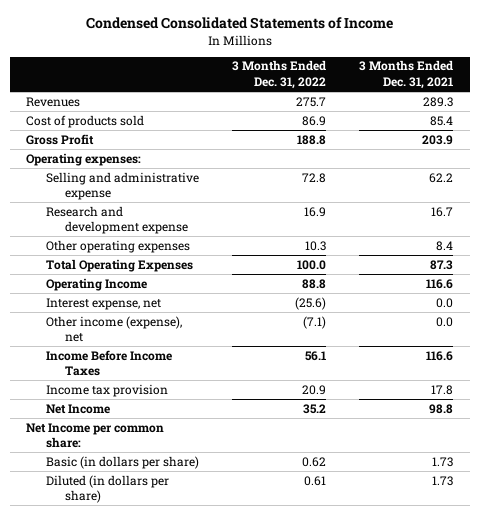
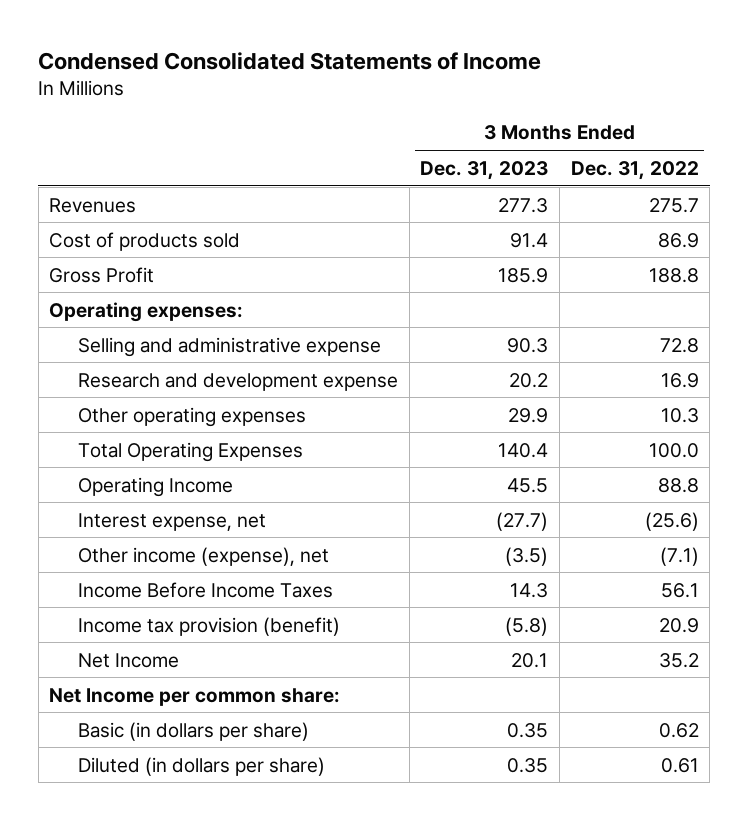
[358,60,453,89] 3 Months Ended Dec. 31, 2021 -> none
none -> [420,160,549,180] Dec. 31, 2023
[45,383,168,397] Income tax provision -> [78,616,341,636] Income tax provision (benefit)

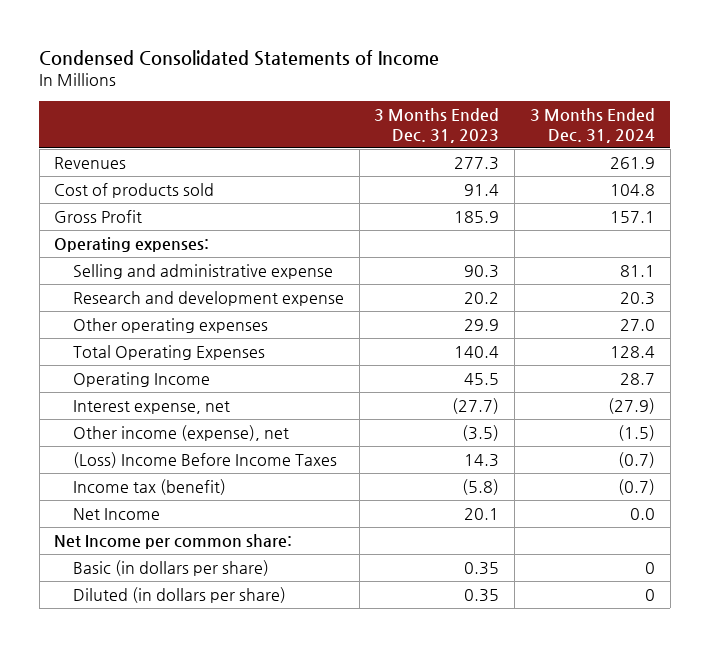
[570,160,699,180] Dec. 31, 2022 -> none
none -> [529,107,655,143] 3 Months Ended Dec. 31, 2024
[78,581,334,598] Income Before Income Taxes -> [72,452,337,469] (Loss) Income Before Income Taxes
[78,616,341,636] Income tax provision (benefit) -> [72,479,226,496] Income tax (benefit)

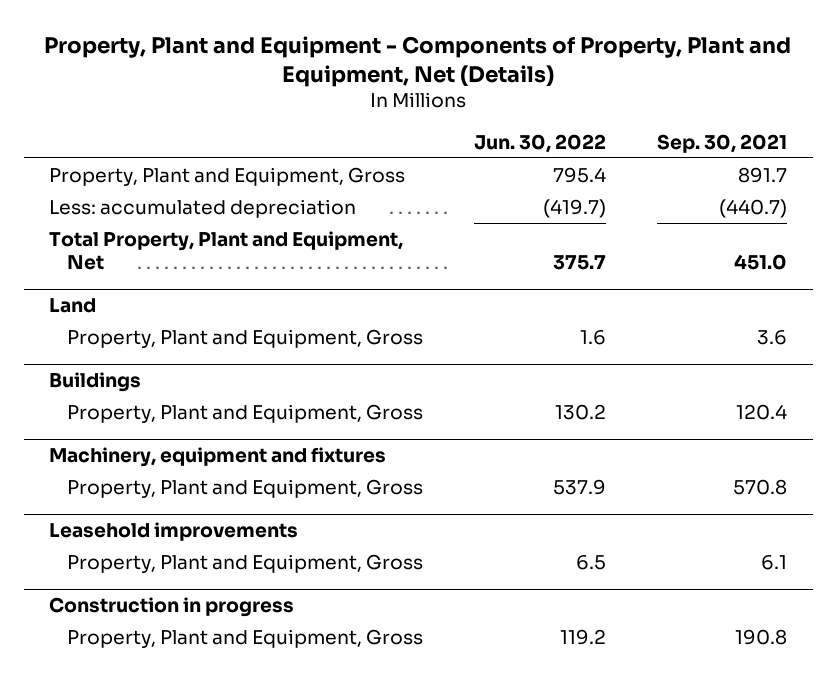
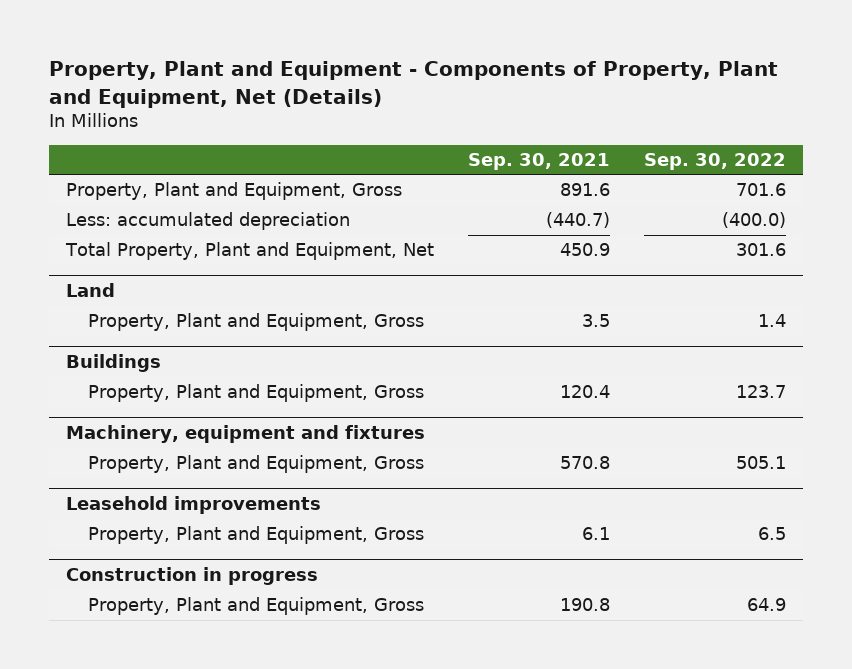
[473,133,606,153] Jun. 30, 2022 -> none
none -> [644,152,787,170] Sep. 30, 2022
[738,166,788,183] 891.7 -> [560,183,611,197] 891.6
[734,253,788,270] 451.0 -> [560,243,611,257] 450.9
[757,329,788,345] 3.6 -> [582,314,611,328] 3.5

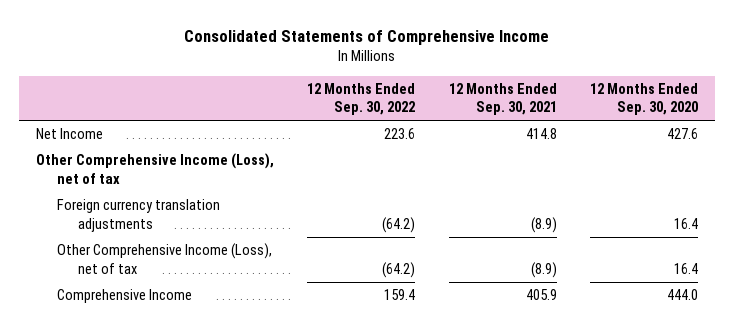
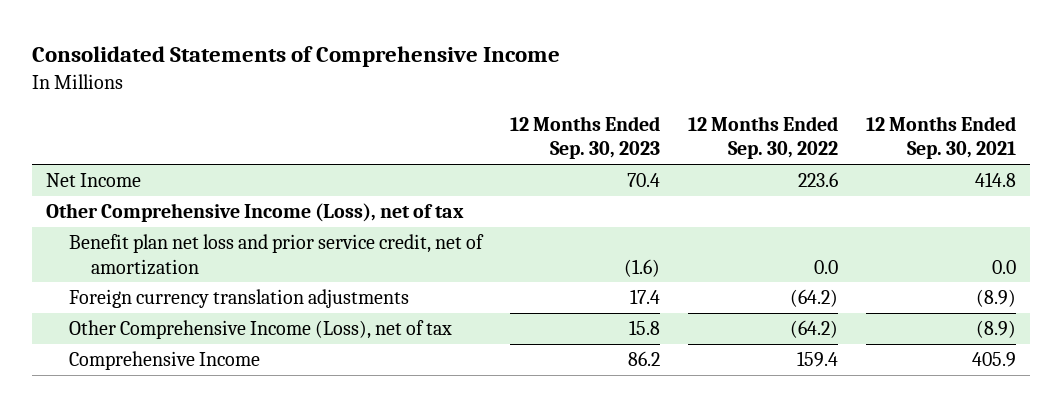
[590,82,699,116] 12 Months Ended Sep. 30, 2020 -> none
none -> [509,116,660,160] 12 Months Ended Sep. 30, 2023
none -> [68,234,484,275] Benefit plan net loss and prior service credit, net of amortization

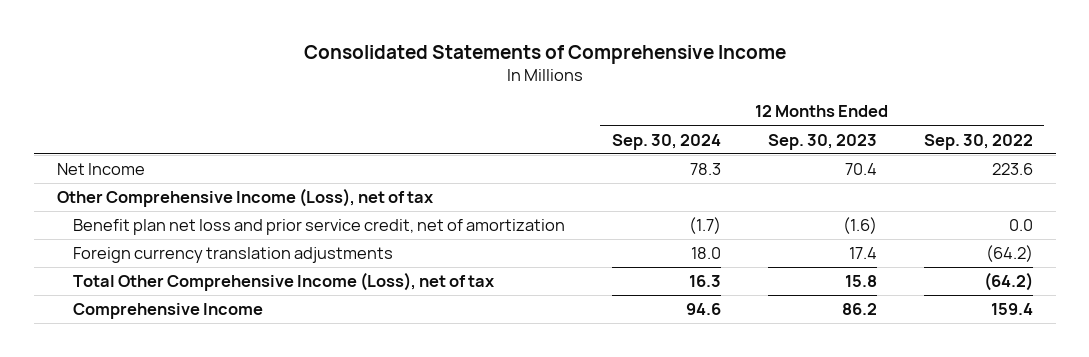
[865,116,1016,160] 12 Months Ended Sep. 30, 2021 -> none
none -> [611,133,721,150] Sep. 30, 2024
[68,320,452,340] Other Comprehensive Income (Loss), net of tax -> [73,272,495,292] Total Other Comprehensive Income (Loss), net of tax

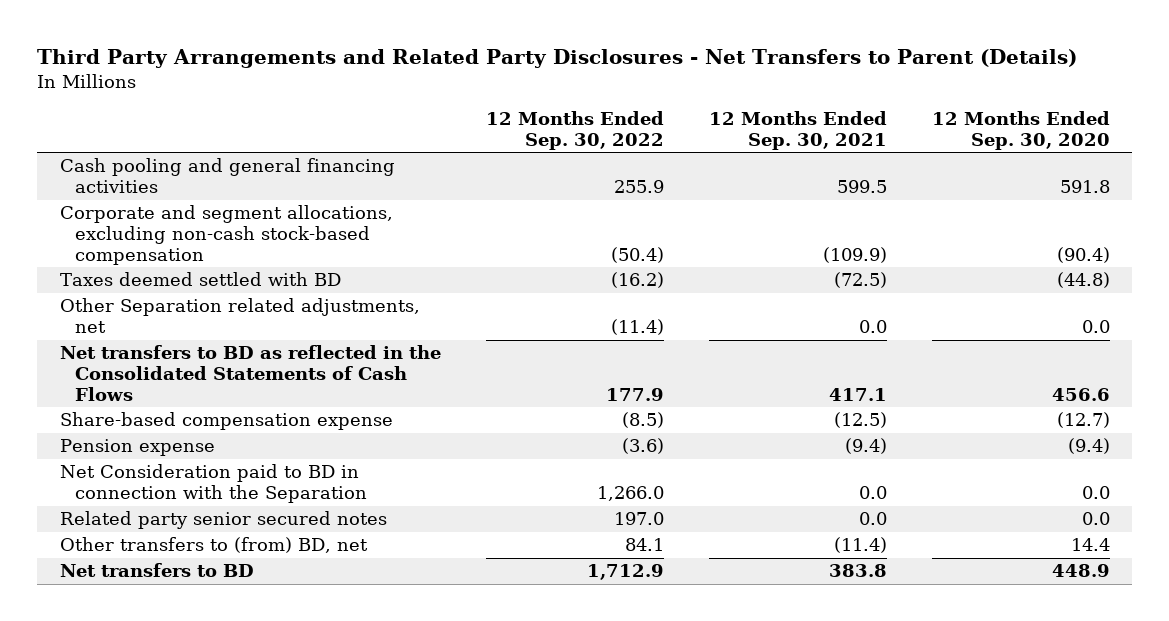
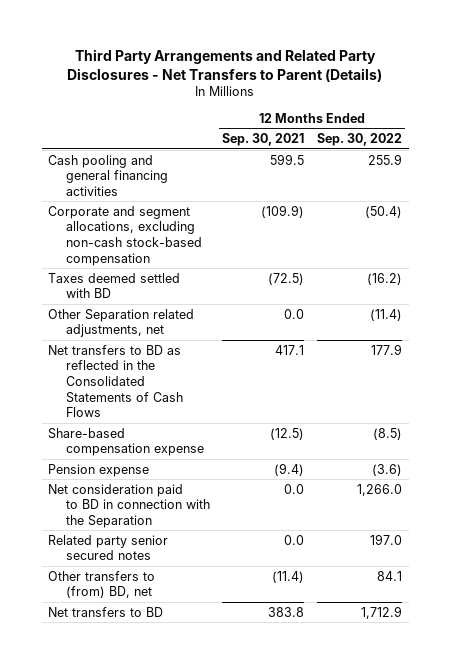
[931,110,1110,150] 12 Months Ended Sep. 30, 2020 -> none
[59,464,367,504] Net Consideration paid to BD in connection with the Separation -> [47,483,210,528] Net consideration paid to BD in connection with the Separation

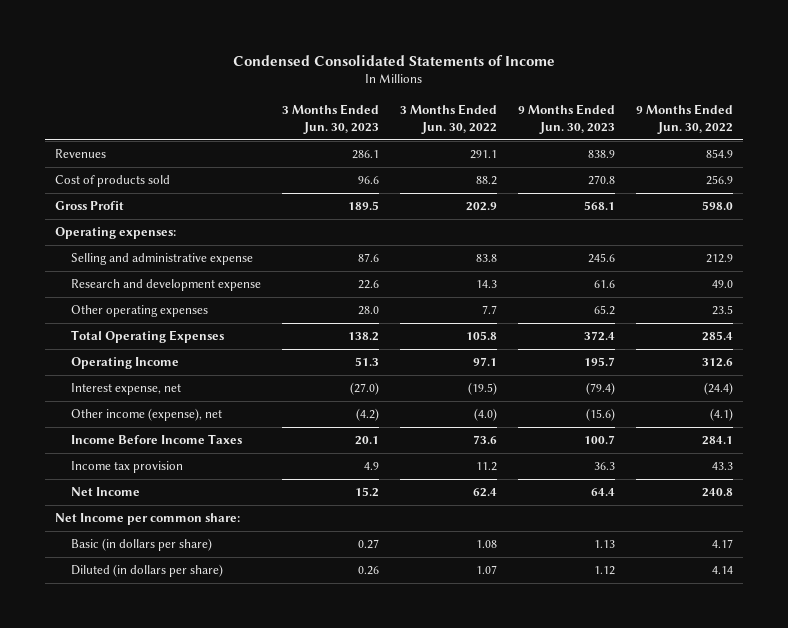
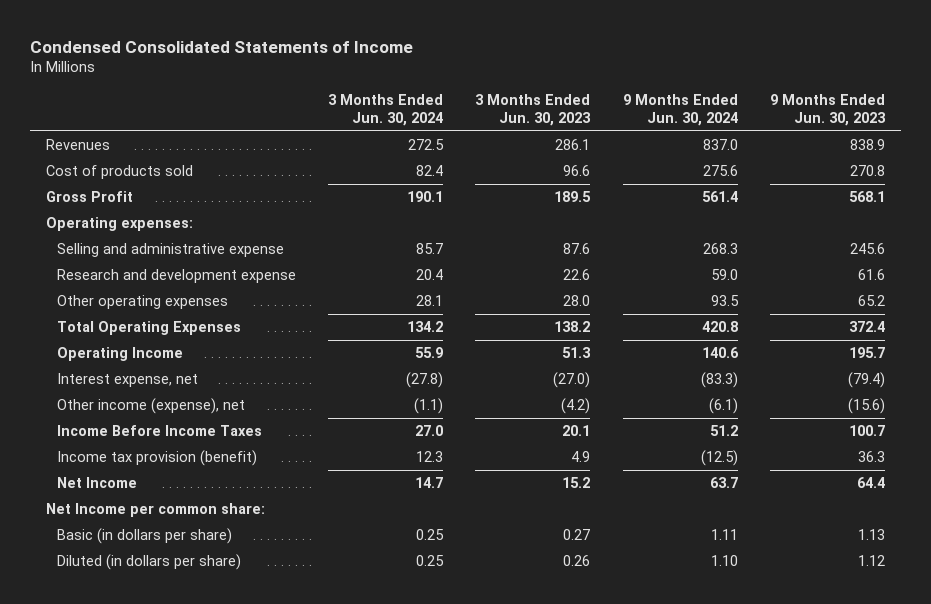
[399,103,497,134] 3 Months Ended Jun. 30, 2022 -> none
[635,103,733,134] 9 Months Ended Jun. 30, 2022 -> none
none -> [328,94,444,127] 3 Months Ended Jun. 30, 2024
none -> [622,94,738,127] 9 Months Ended Jun. 30, 2024
[70,461,183,474] Income tax provision -> [57,449,258,466] Income tax provision (benefit)

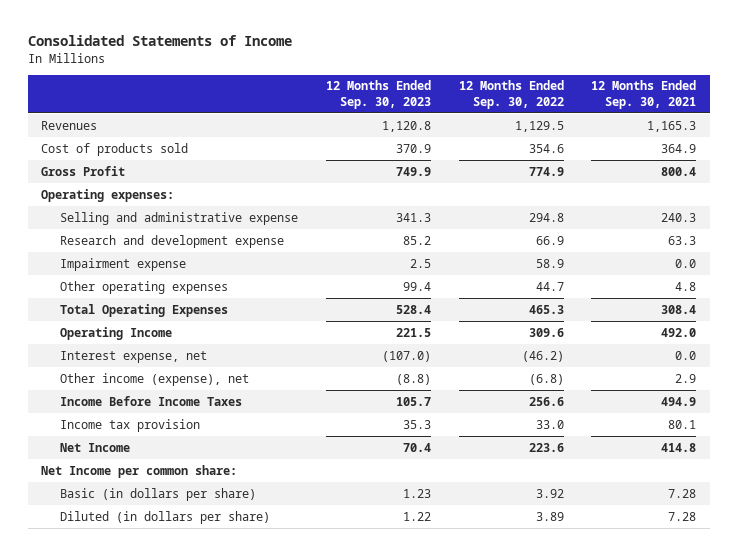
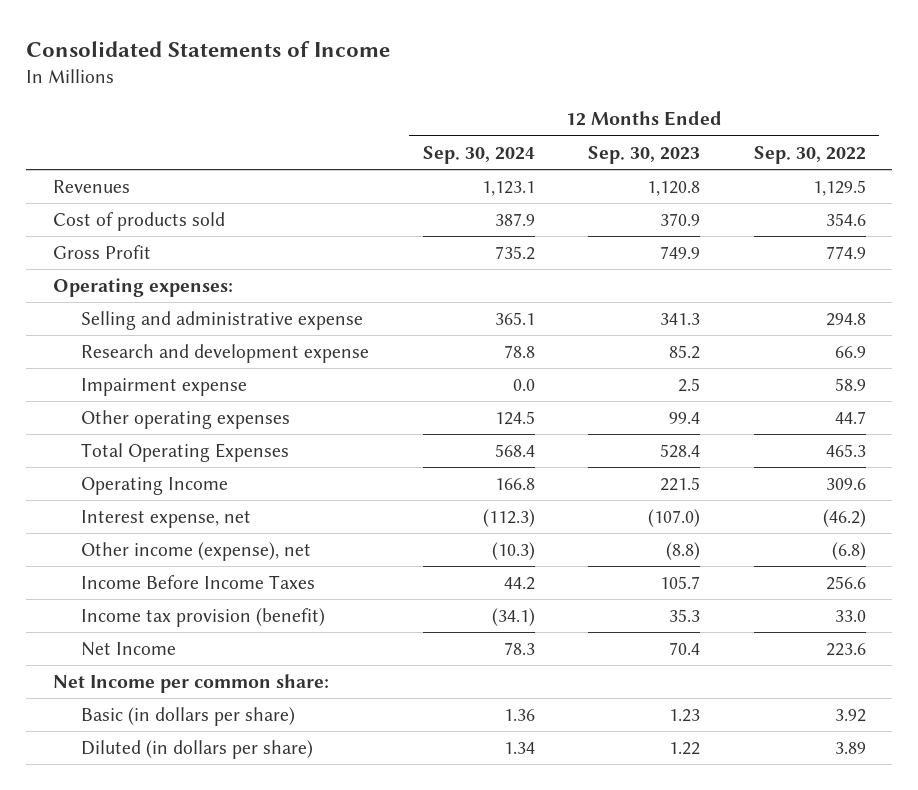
[591,80,697,110] 12 Months Ended Sep. 30, 2021 -> none
none -> [422,145,535,164] Sep. 30, 2024
[60,418,201,432] Income tax provision -> [81,608,326,628] Income tax provision (benefit)

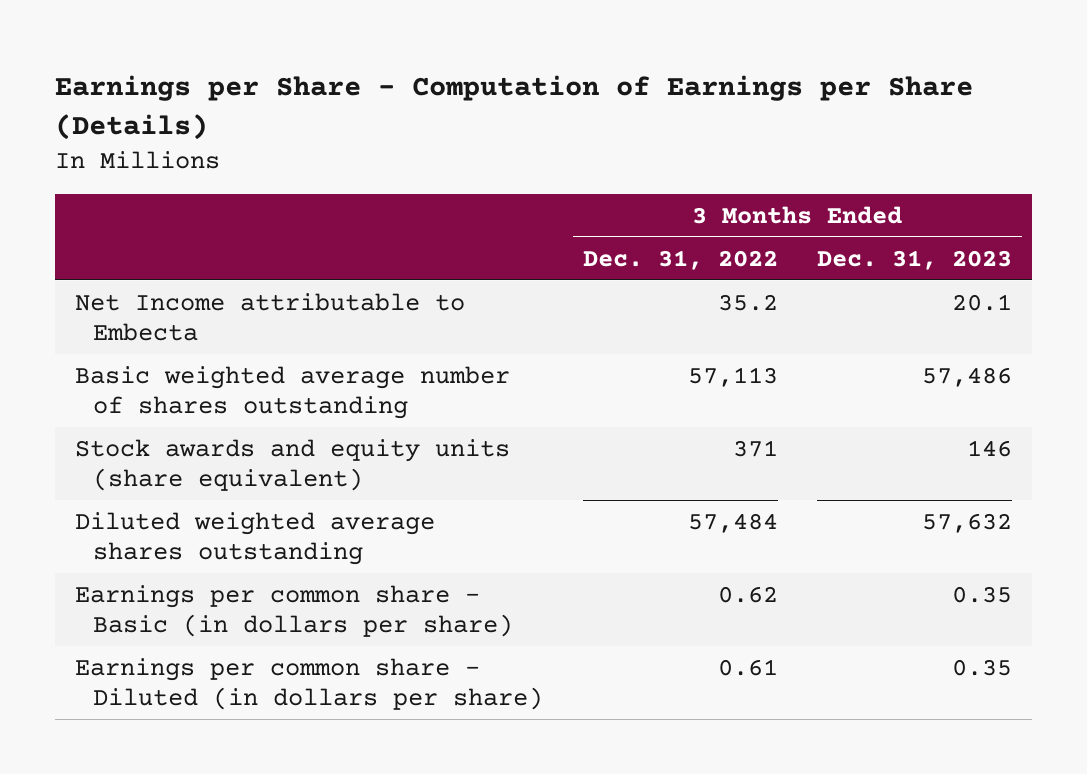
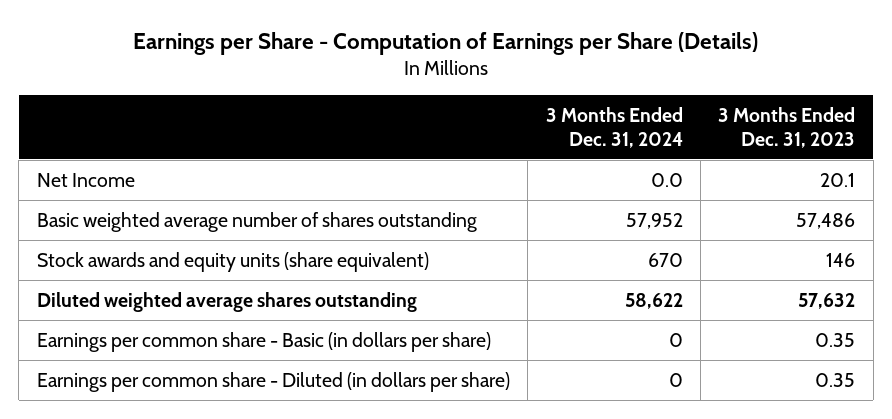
[582,249,778,270] Dec. 31, 2022 -> none
none -> [545,106,683,148] 3 Months Ended Dec. 31, 2024
[75,292,466,341] Net Income attributable to Embecta -> [36,172,135,187] Net Income

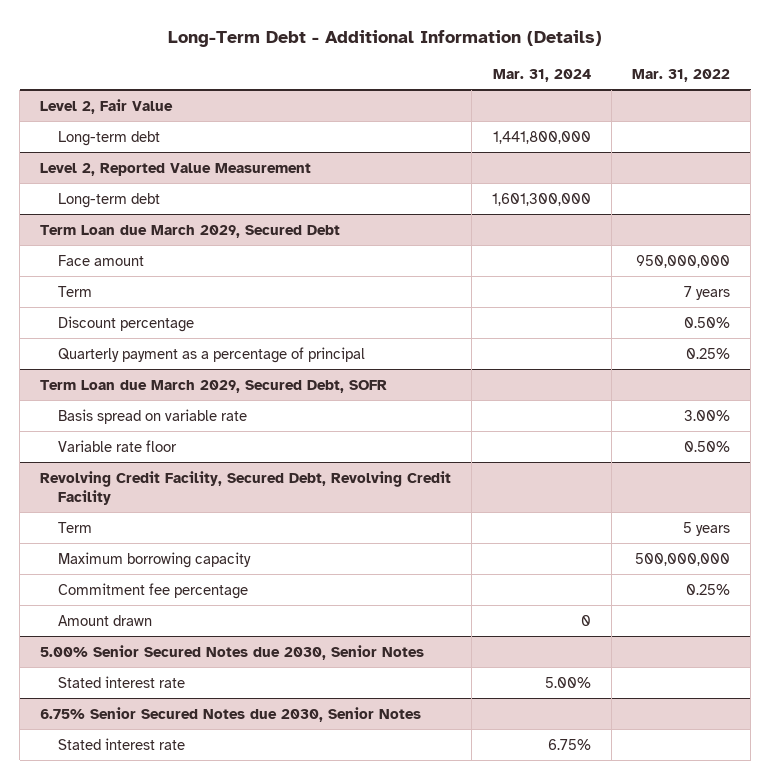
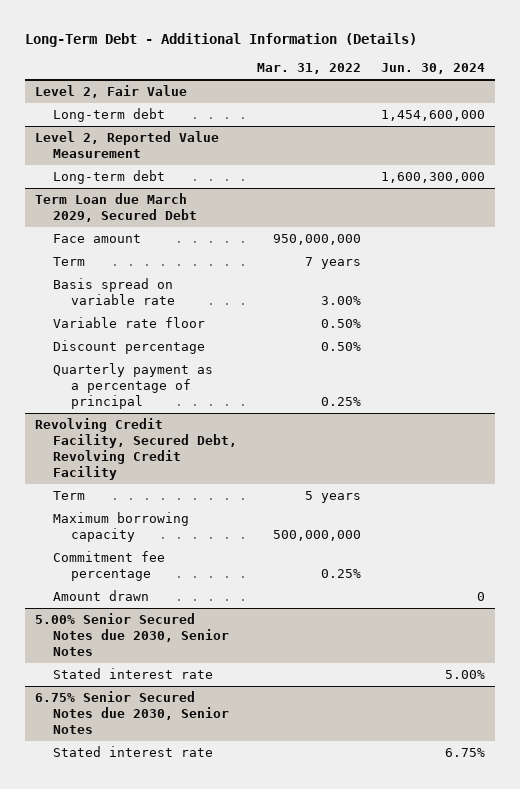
[493,68,592,82] Mar. 31, 2024 -> none
none -> [380,63,485,75] Jun. 30, 2024
[40,379,388,393] Term Loan due March 2029, Secured Debt, SOFR -> none
[58,315,195,332] Discount percentage -> [52,339,205,354] Discount percentage
[58,346,366,363] Quarterly payment as a percentage of principal -> [52,362,213,409] Quarterly payment as a percentage of principal

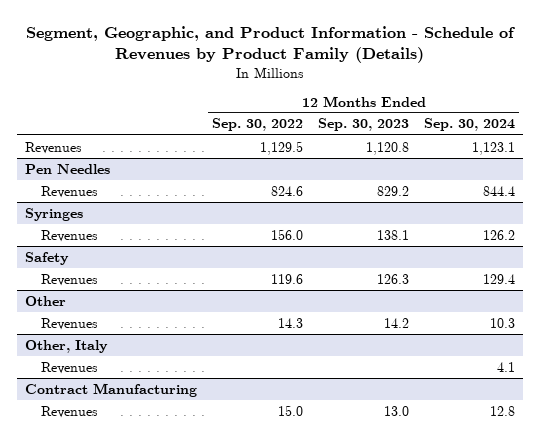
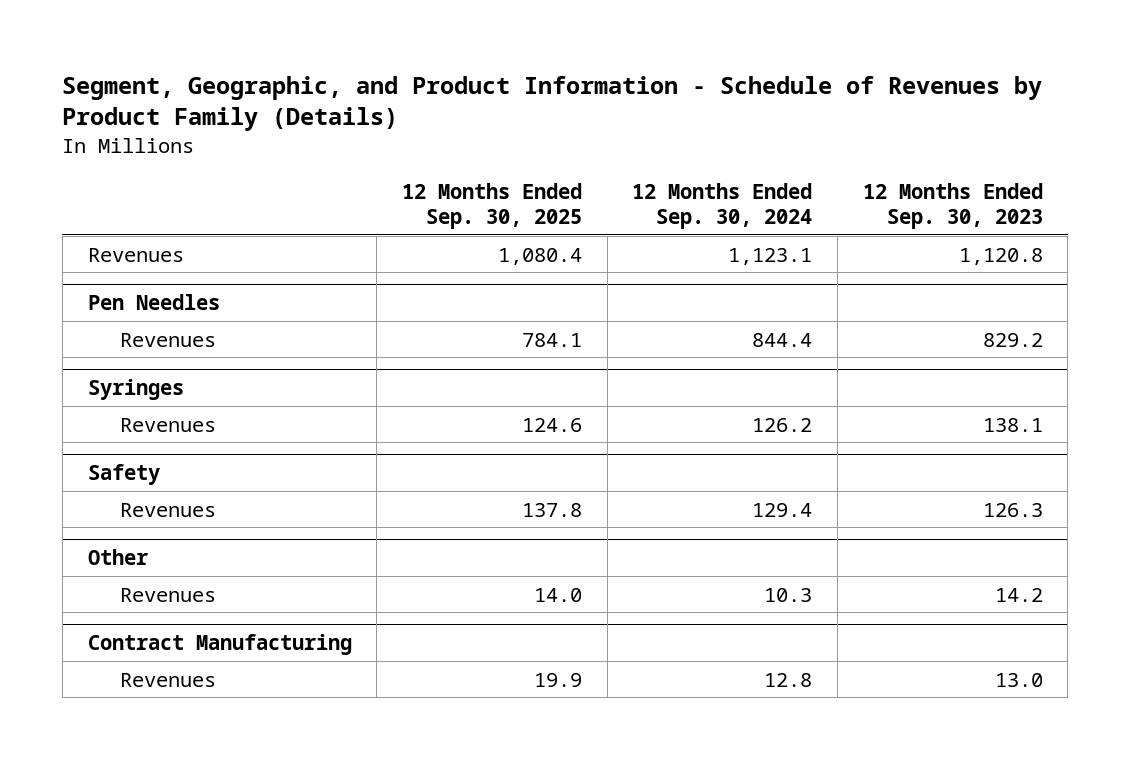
[212,118,304,132] Sep. 30, 2022 -> none
none -> [401,182,582,229] 12 Months Ended Sep. 30, 2025
[24,339,108,353] Other, Italy -> none
[41,361,99,374] Revenues -> none

